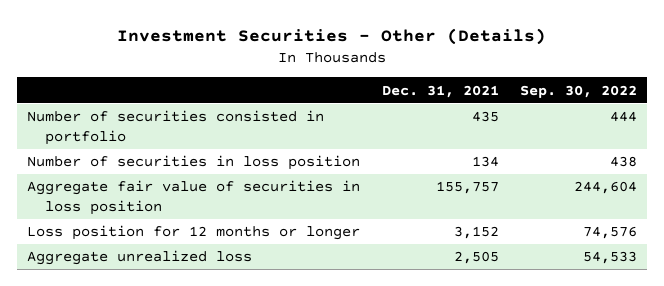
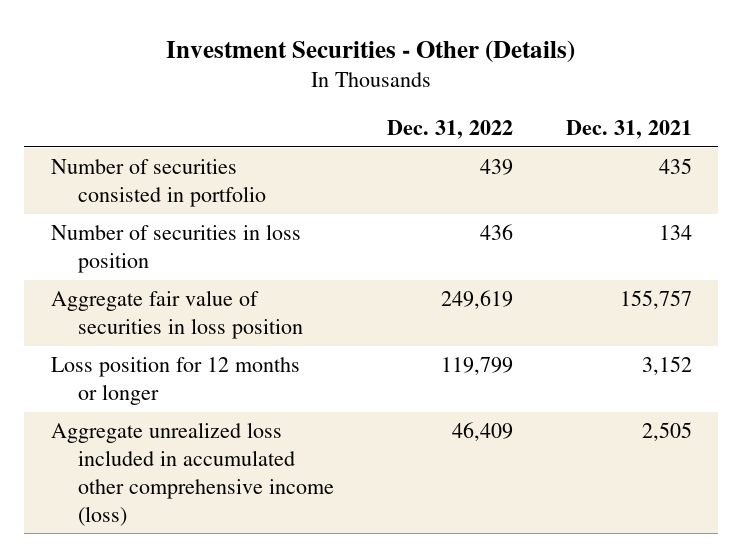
[519,84,637,98] Sep. 30, 2022 -> none
none -> [386,120,513,140] Dec. 31, 2022
[27,250,253,266] Aggregate unrealized loss -> [50,421,334,526] Aggregate unrealized loss included in accumulated other comprehensive income (loss)

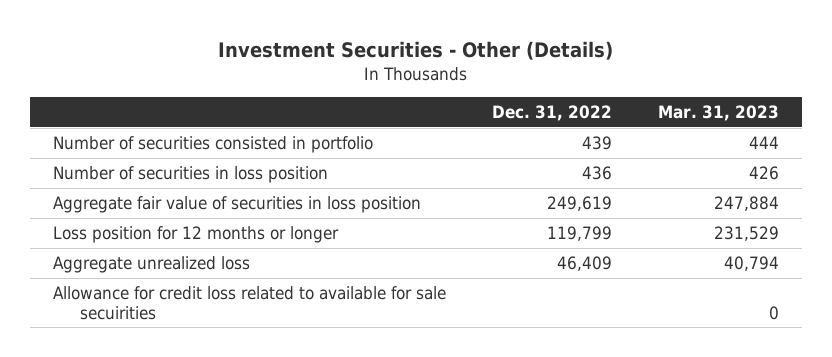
[565,120,692,140] Dec. 31, 2021 -> none
none -> [657,104,779,121] Mar. 31, 2023
[50,421,334,526] Aggregate unrealized loss included in accumulated other comprehensive income (loss) -> [53,256,251,274] Aggregate unrealized loss
none -> [53,286,447,320] Allowance for credit loss related to available for sale secuirities

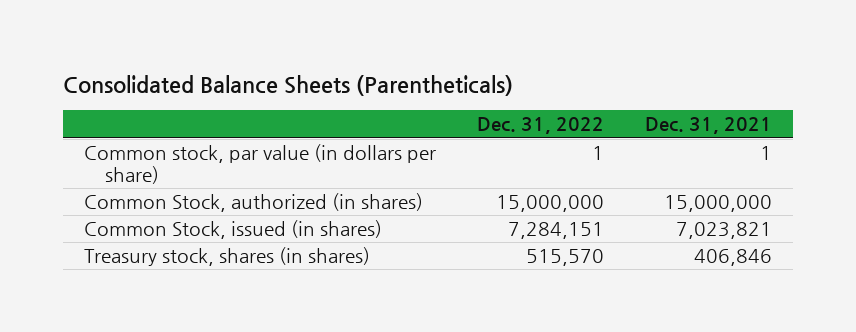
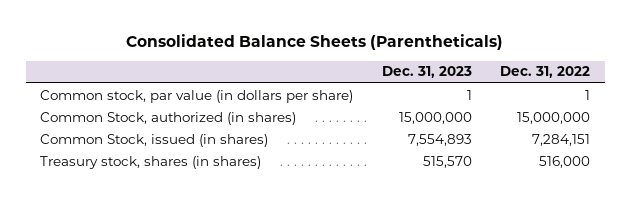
[645,117,773,135] Dec. 31, 2021 -> none
none -> [381,66,472,79] Dec. 31, 2023
[525,249,604,267] 515,570 -> [539,155,591,168] 516,000

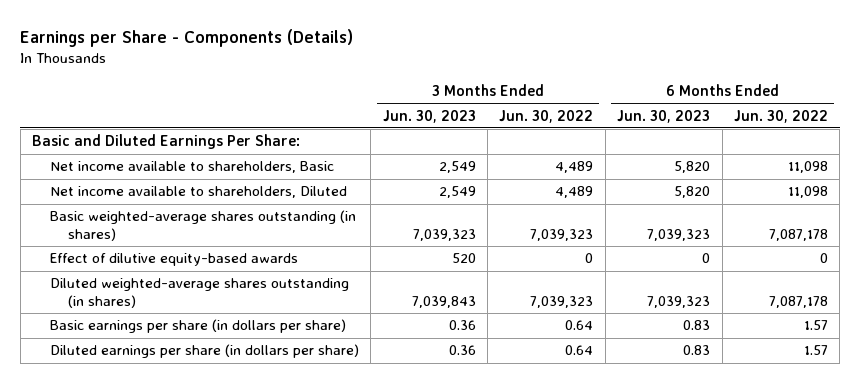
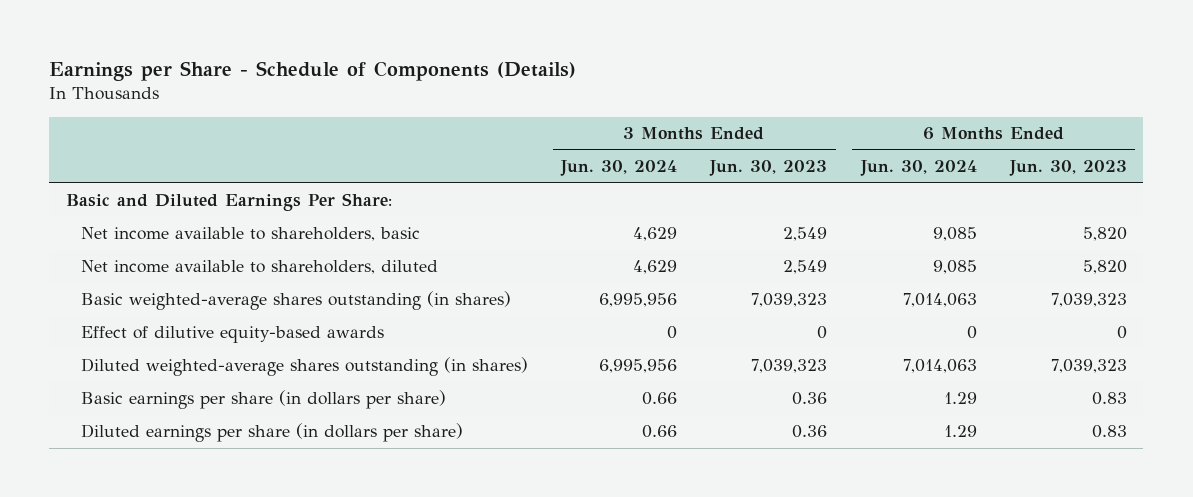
[20,29,354,48] Earnings per Share - Components (Details) -> [49,61,577,82] Earnings per Share - Schedule of Components (Details)
[499,109,594,123] Jun. 30, 2022 -> none
[733,109,828,123] Jun. 30, 2022 -> none
none -> [560,160,678,177] Jun. 30, 2024
none -> [859,160,977,177] Jun. 30, 2024
[49,161,334,174] Net income available to shareholders, Basic -> [80,227,420,242] Net income available to shareholders, basic
[49,186,347,199] Net income available to shareholders, Diluted -> [80,260,438,275] Net income available to shareholders, diluted
[451,253,476,264] 520 -> [817,326,828,340] 0
[411,296,476,309] 7,039,843 -> [751,359,828,374] 7,039,323

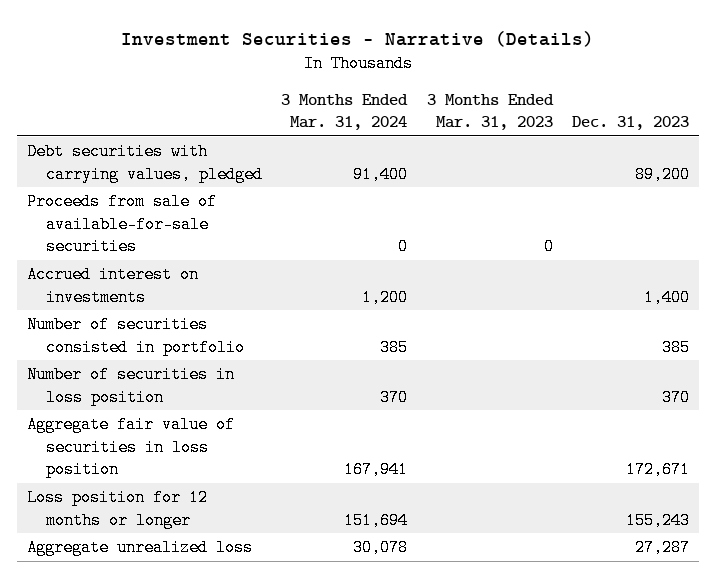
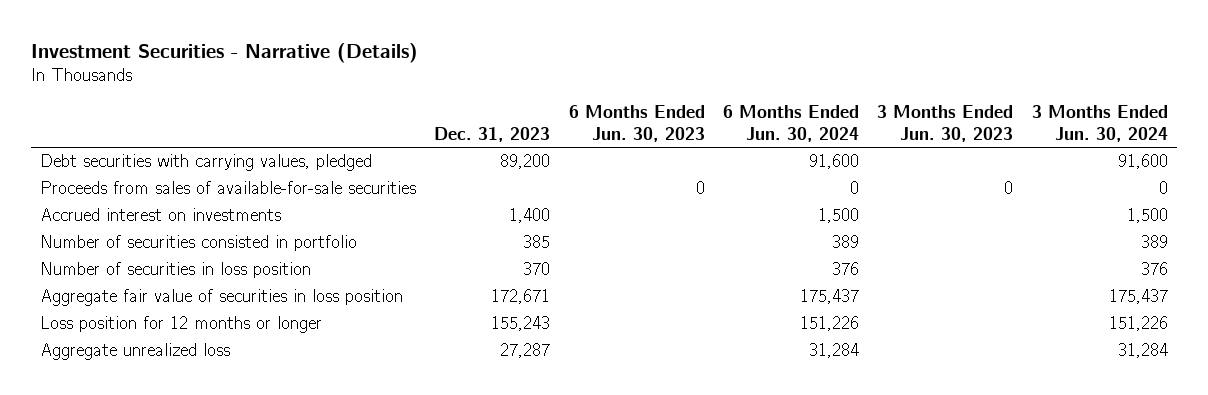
[281,93,409,131] 3 Months Ended Mar. 31, 2024 -> none
[426,93,554,131] 3 Months Ended Mar. 31, 2023 -> none
none -> [568,105,705,142] 6 Months Ended Jun. 30, 2023
none -> [722,105,859,142] 6 Months Ended Jun. 30, 2024
none -> [877,105,1014,142] 3 Months Ended Jun. 30, 2023
none -> [1031,105,1168,142] 3 Months Ended Jun. 30, 2024
[27,193,218,256] Proceeds from sale of available-for-sale securities -> [40,181,417,195] Proceeds from sales of available-for-sale securities

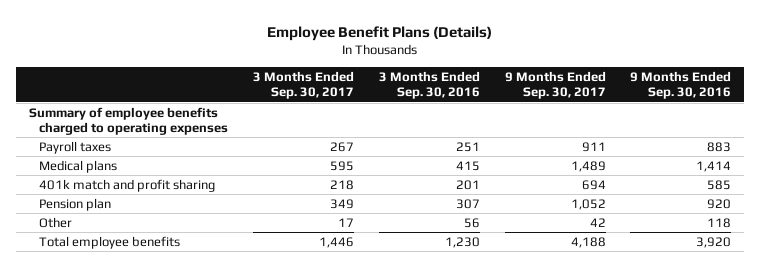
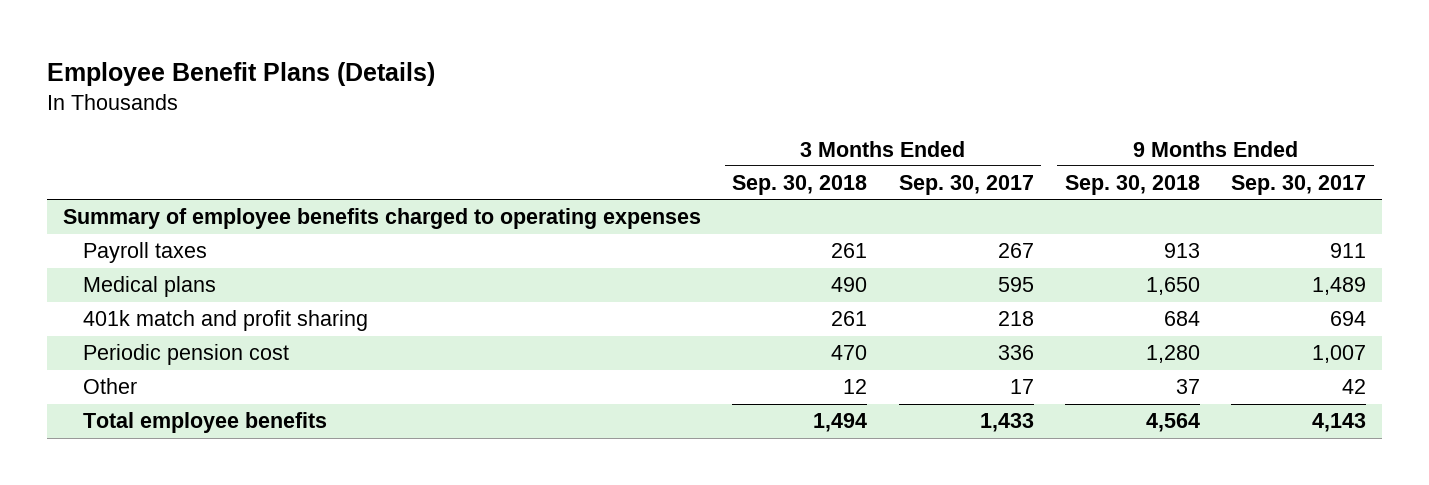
[378,71,480,100] 3 Months Ended Sep. 30, 2016 -> none
[630,71,732,100] 9 Months Ended Sep. 30, 2016 -> none
none -> [732,175,868,196] Sep. 30, 2018
none -> [1064,175,1200,196] Sep. 30, 2018
[39,197,112,211] Pension plan -> [83,344,290,366] Periodic pension cost
[330,198,355,209] 349 -> [997,345,1034,361] 336
[570,198,606,210] 1,052 -> [1312,345,1367,364] 1,007
[319,236,355,248] 1,446 -> [979,413,1034,433] 1,433
[570,236,606,248] 4,188 -> [1312,413,1367,433] 4,143

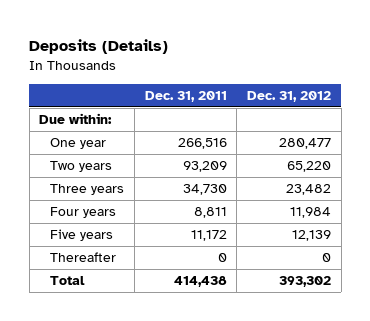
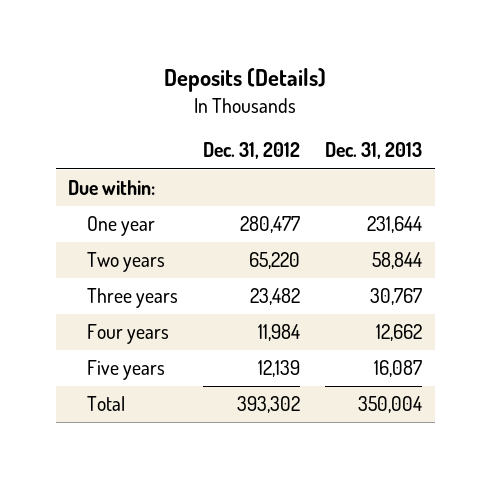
[144,91,227,103] Dec. 31, 2011 -> none
none -> [325,142,423,160] Dec. 31, 2013
[50,252,117,263] Thereafter -> none

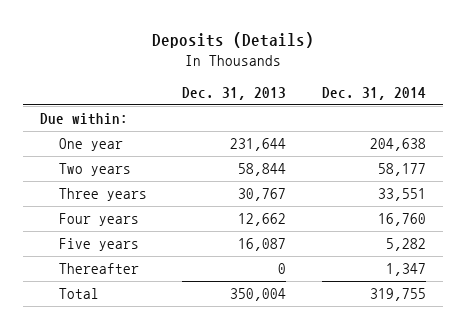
[203,142,301,160] Dec. 31, 2012 -> none
none -> [321,86,426,100] Dec. 31, 2014
none -> [58,263,139,275] Thereafter

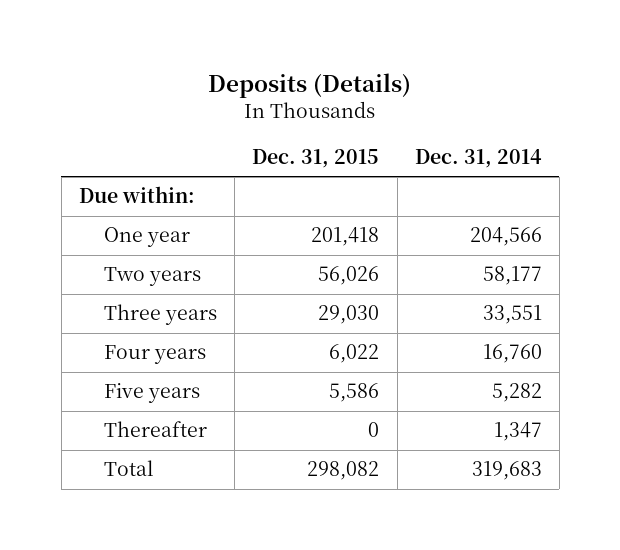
[182,86,287,100] Dec. 31, 2013 -> none
none -> [252,149,380,169] Dec. 31, 2015
[369,138,426,152] 204,638 -> [469,227,542,247] 204,566
[369,288,426,302] 319,755 -> [471,461,542,481] 319,683

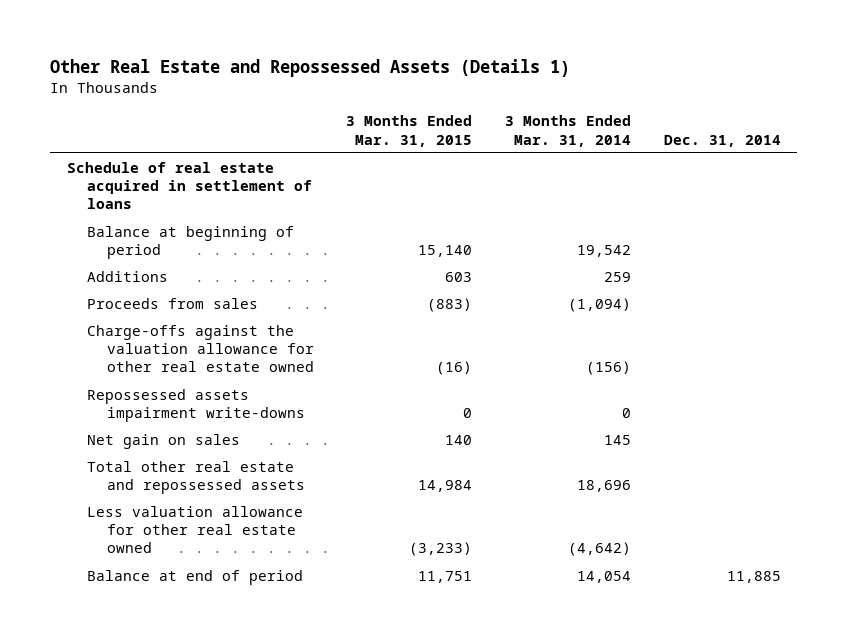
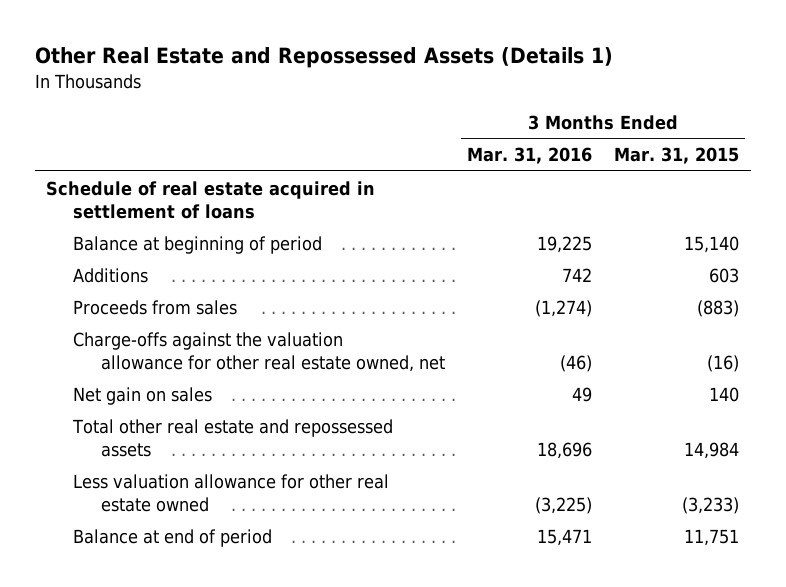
[505,115,632,147] 3 Months Ended Mar. 31, 2014 -> none
[663,134,781,147] Dec. 31, 2014 -> none
none -> [466,146,592,164] Mar. 31, 2016
[86,388,305,423] Repossessed assets impairment write-downs -> none
[86,324,314,373] Charge-offs against the valuation allowance for other real estate owned -> [73,331,445,372] Charge-offs against the valuation allowance for other real estate owned, net

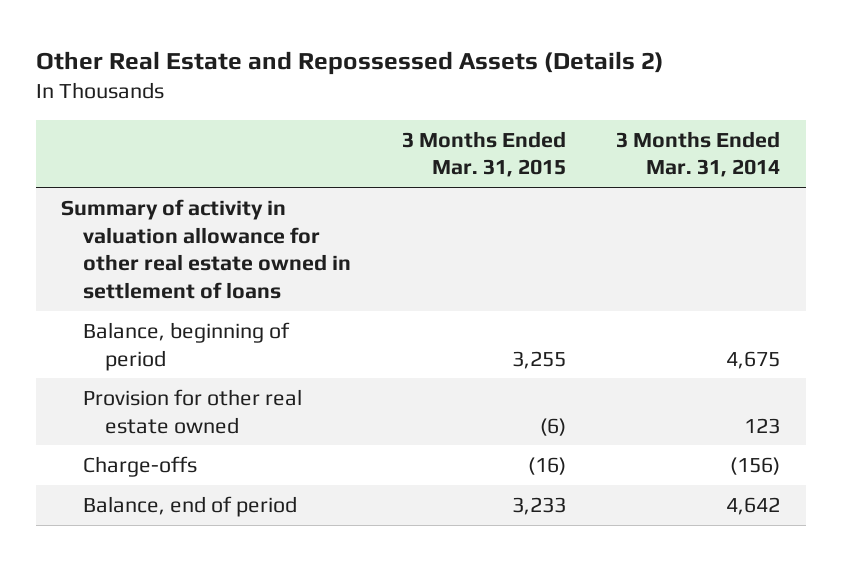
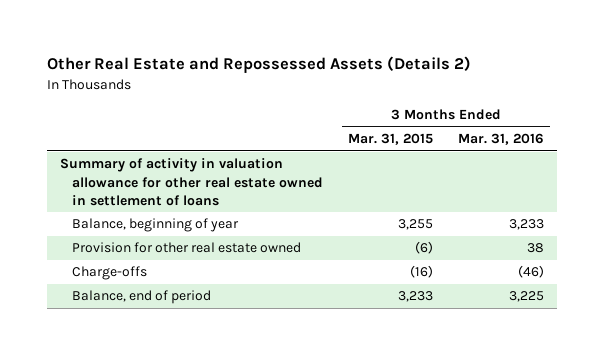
[616,130,781,178] 3 Months Ended Mar. 31, 2014 -> none
none -> [458,133,545,146] Mar. 31, 2016
[82,321,290,371] Balance, beginning of period -> [71,218,239,233] Balance, beginning of year

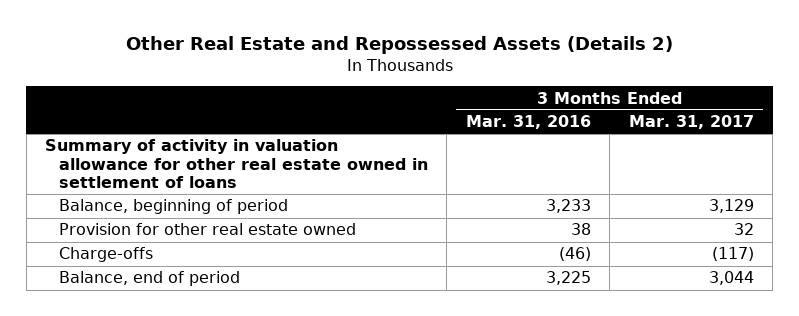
[347,133,433,146] Mar. 31, 2015 -> none
none -> [628,115,754,130] Mar. 31, 2017
[71,218,239,233] Balance, beginning of year -> [58,199,288,215] Balance, beginning of period

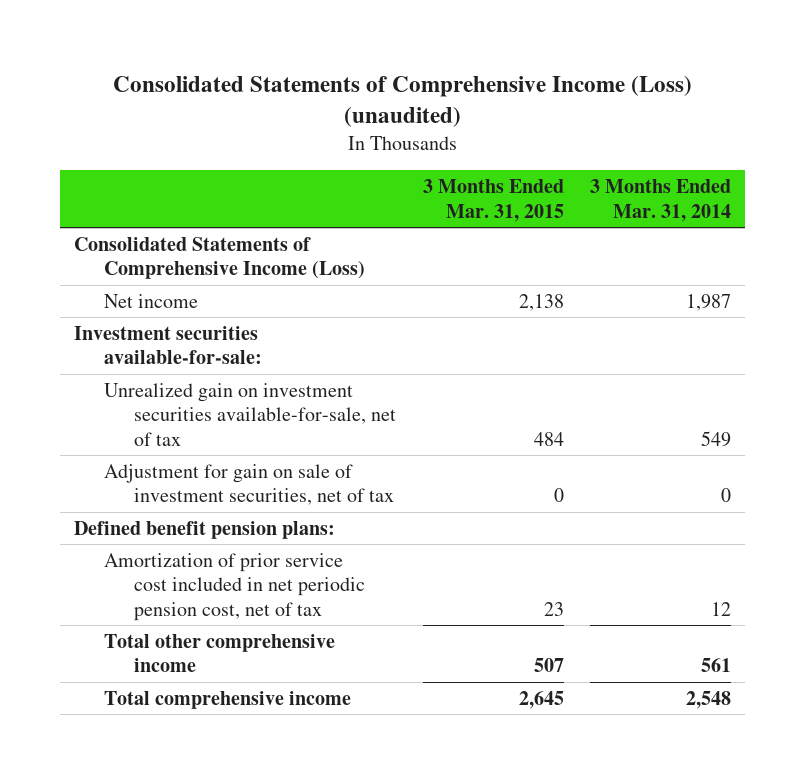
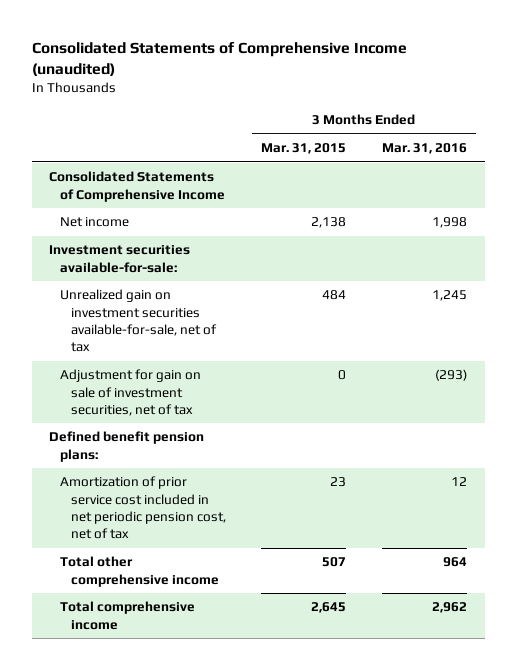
[112,75,692,128] Consolidated Statements of Comprehensive Income (Loss) (unaudited) -> [31,41,407,76] Consolidated Statements of Comprehensive Income (unaudited)
[590,179,732,222] 3 Months Ended Mar. 31, 2014 -> none
none -> [381,143,467,155] Mar. 31, 2016
[73,236,365,280] Consolidated Statements of Comprehensive Income (Loss) -> [49,171,226,202] Consolidated Statements of Comprehensive Income

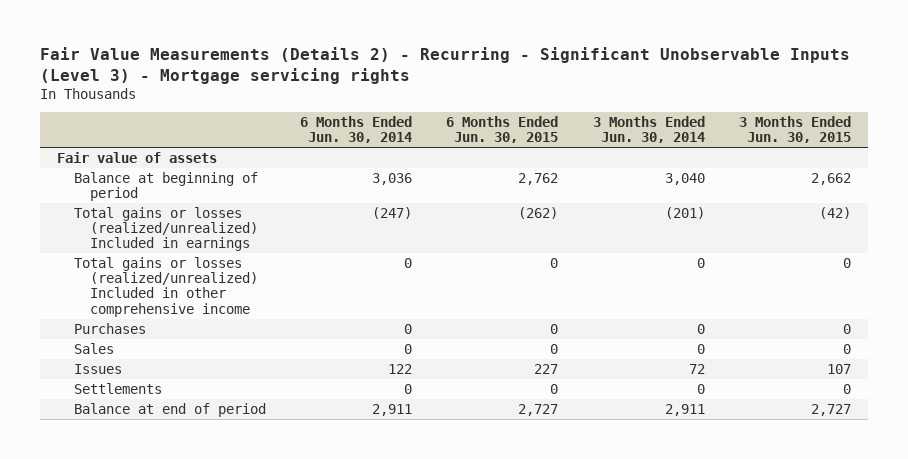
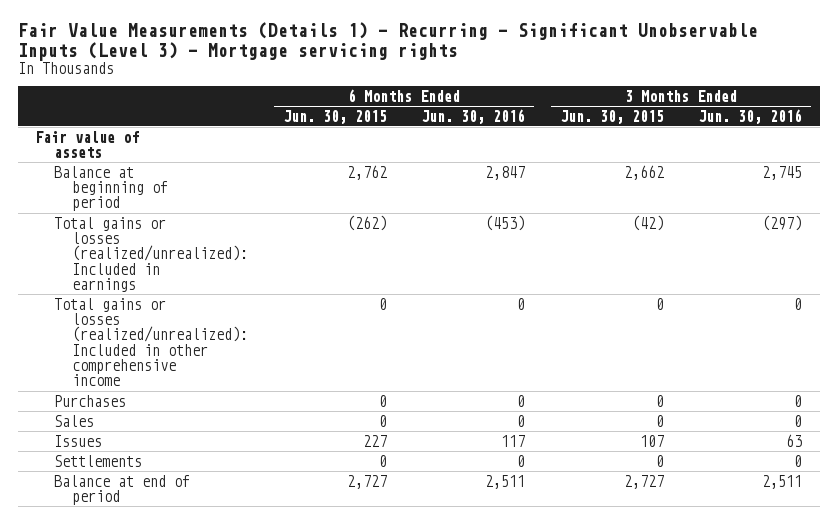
[39,47,850,84] Fair Value Measurements (Details 2) - Recurring - Significant Unobservable Inputs (Level 3) - Mortgage servicing rights -> [17,22,758,61] Fair Value Measurements (Details 1) - Recurring - Significant Unobservable Inputs (Level 3) - Mortgage servicing rights
[300,115,413,144] 6 Months Ended Jun. 30, 2014 -> none
[592,115,705,144] 3 Months Ended Jun. 30, 2014 -> none
none -> [421,108,526,124] Jun. 30, 2016
none -> [698,108,803,124] Jun. 30, 2016
[73,206,259,252] Total gains or losses (realized/unrealized) Included in earnings -> [53,216,249,293] Total gains or losses (realized/unrealized): Included in earnings
[73,256,259,317] Total gains or losses (realized/unrealized) Included in other comprehensive income -> [53,297,249,387] Total gains or losses (realized/unrealized): Included in other comprehensive income

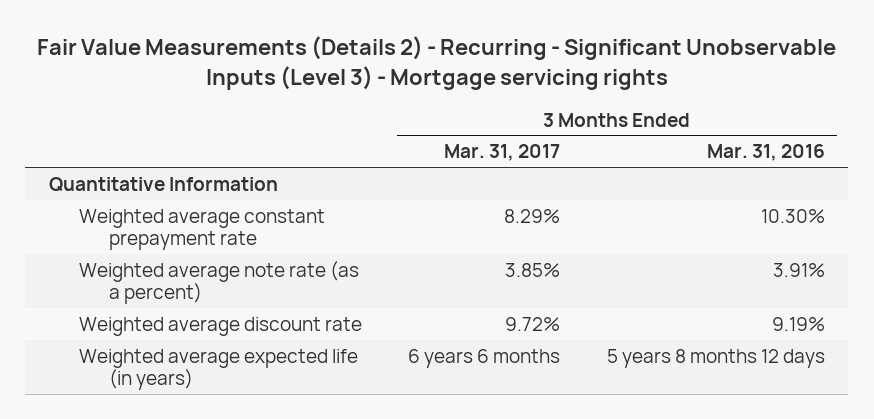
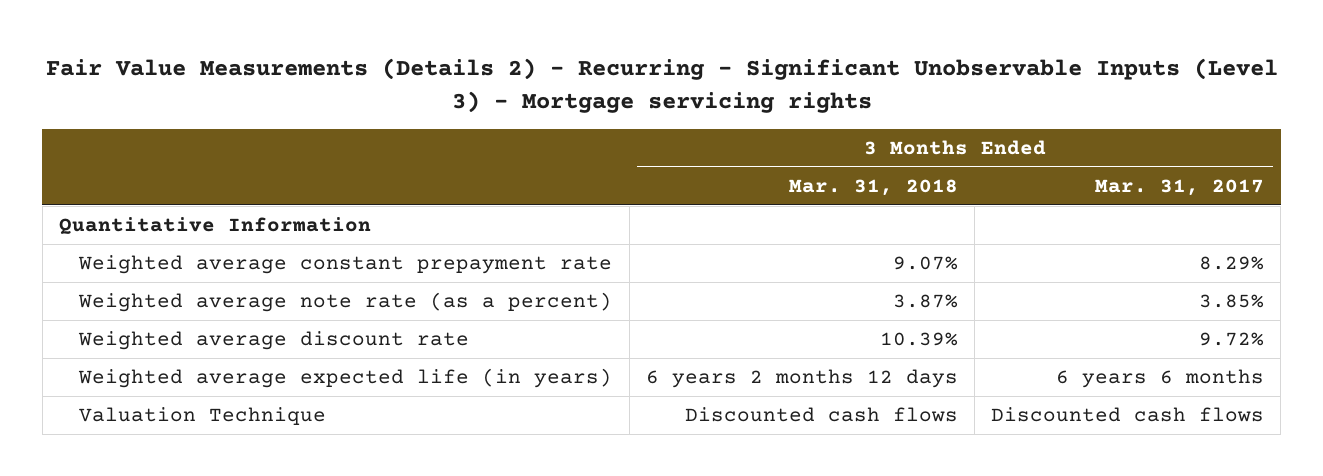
[707,144,826,162] Mar. 31, 2016 -> none
none -> [788,178,958,196] Mar. 31, 2018
none -> [79,407,327,426] Valuation Technique

